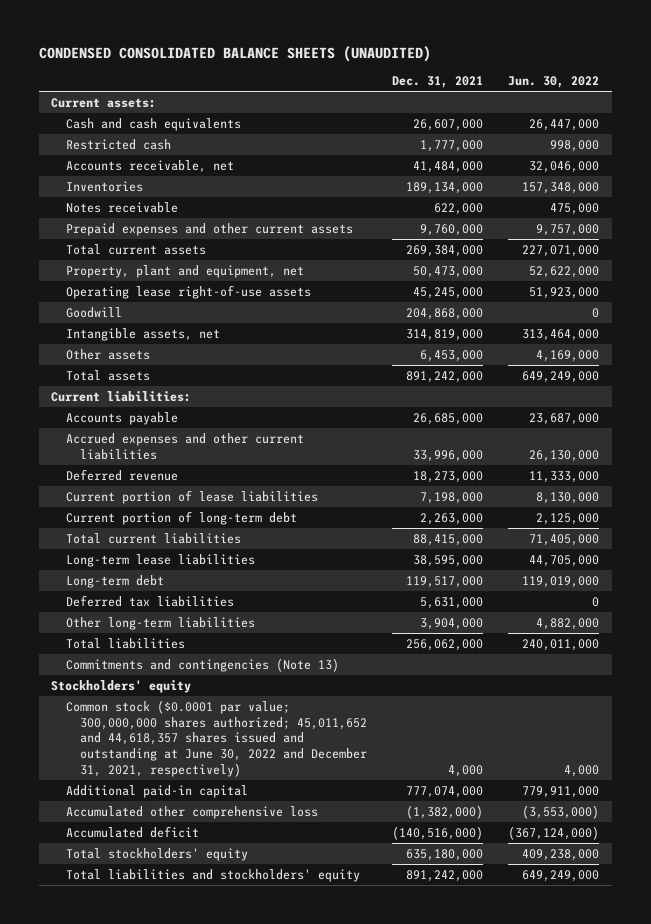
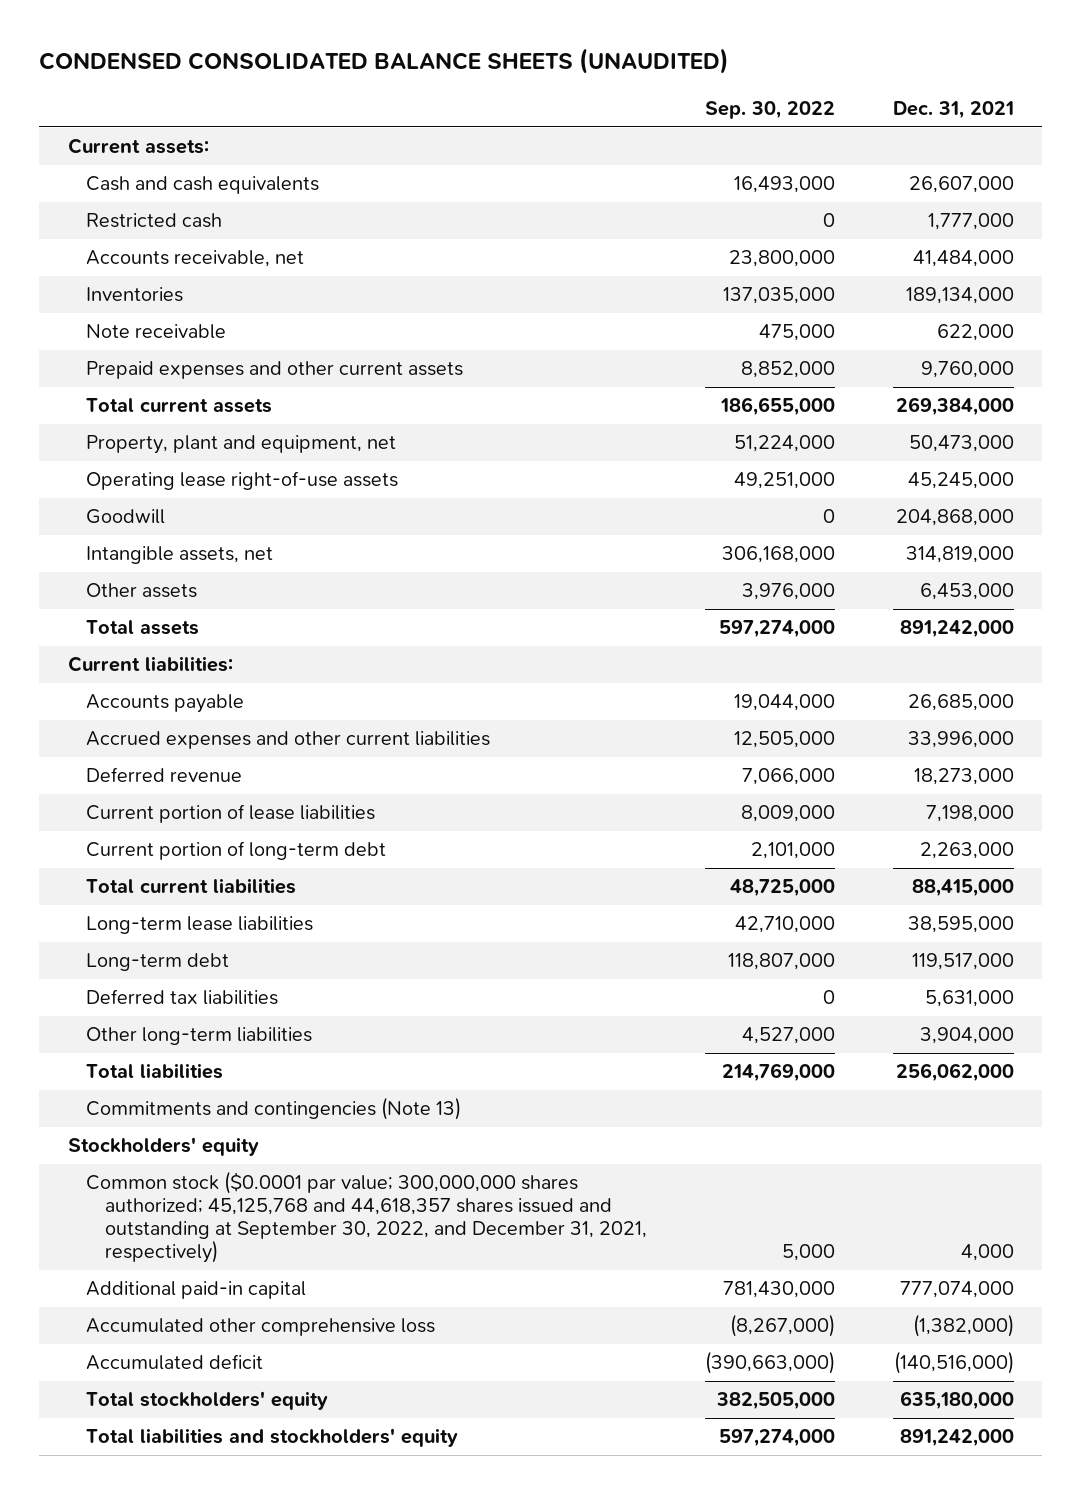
[508,76,600,89] Jun. 30, 2022 -> none
none -> [704,100,835,119] Sep. 30, 2022
[65,201,178,213] Notes receivable -> [86,324,227,340] Note receivable
[65,699,368,777] Common stock ($0.0001 par value; 300,000,000 shares authorized; 45,011,652 and 44,618,357 shares issued and outstanding at June 30, 2022 and December 31, 2021, respectively) -> [86,1171,647,1264] Common stock ($0.0001 par value; 300,000,000 shares authorized; 45,125,768 and 44,618,357 shares issued and outstanding at September 30, 2022, and December 31, 2021, respectively)

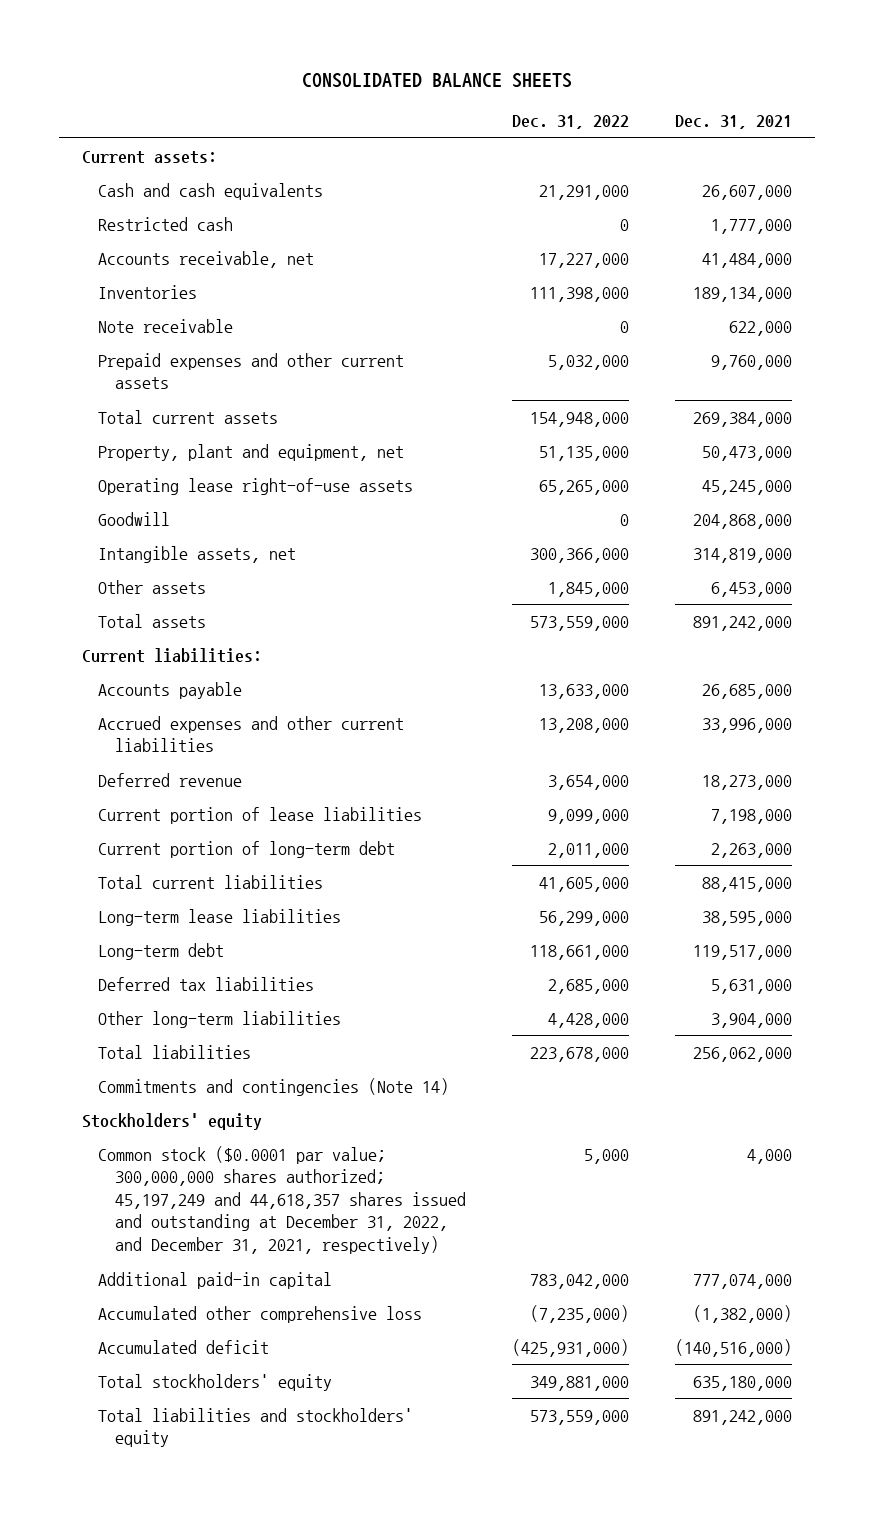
[38,48,729,75] CONDENSED CONSOLIDATED BALANCE SHEETS (UNAUDITED) -> [302,72,573,88] CONSOLIDATED BALANCE SHEETS
[704,100,835,119] Sep. 30, 2022 -> none
none -> [512,115,630,130] Dec. 31, 2022
[86,1097,462,1121] Commitments and contingencies (Note 13) -> [98,1077,450,1096] Commitments and contingencies (Note 14)
[86,1171,647,1264] Common stock ($0.0001 par value; 300,000,000 shares authorized; 45,125,768 and 44,618,357 shares issued and outstanding at September 30, 2022, and December 31, 2021, respectively) -> [98,1145,466,1254] Common stock ($0.0001 par value; 300,000,000 shares authorized; 45,197,249 and 44,618,357 shares issued and outstanding at December 31, 2022, and December 31, 2021, respectively)

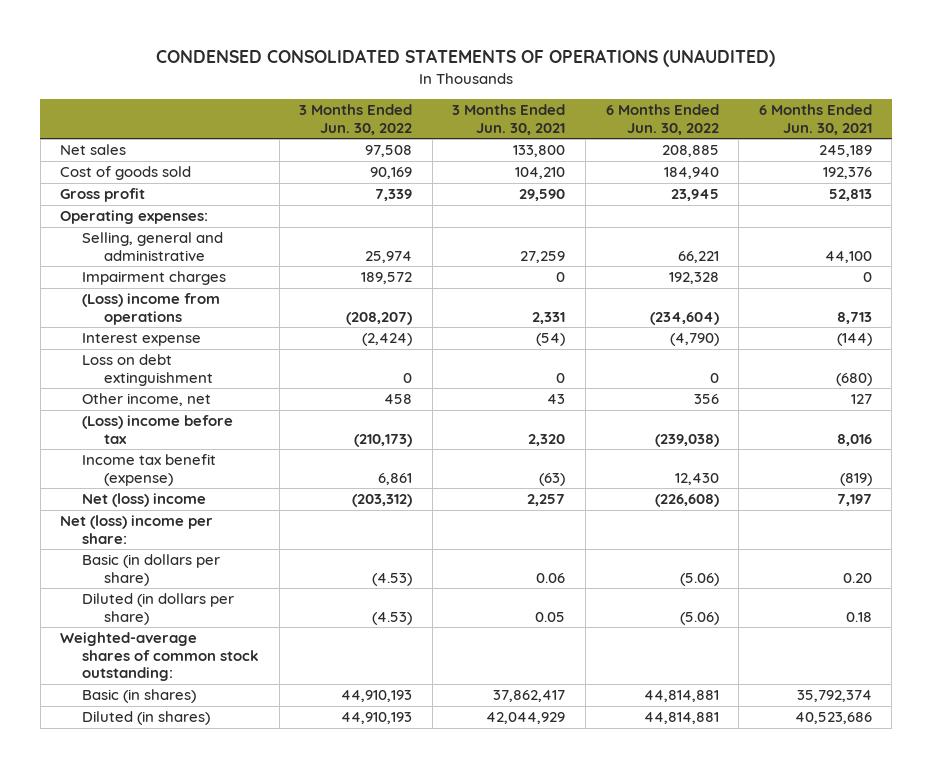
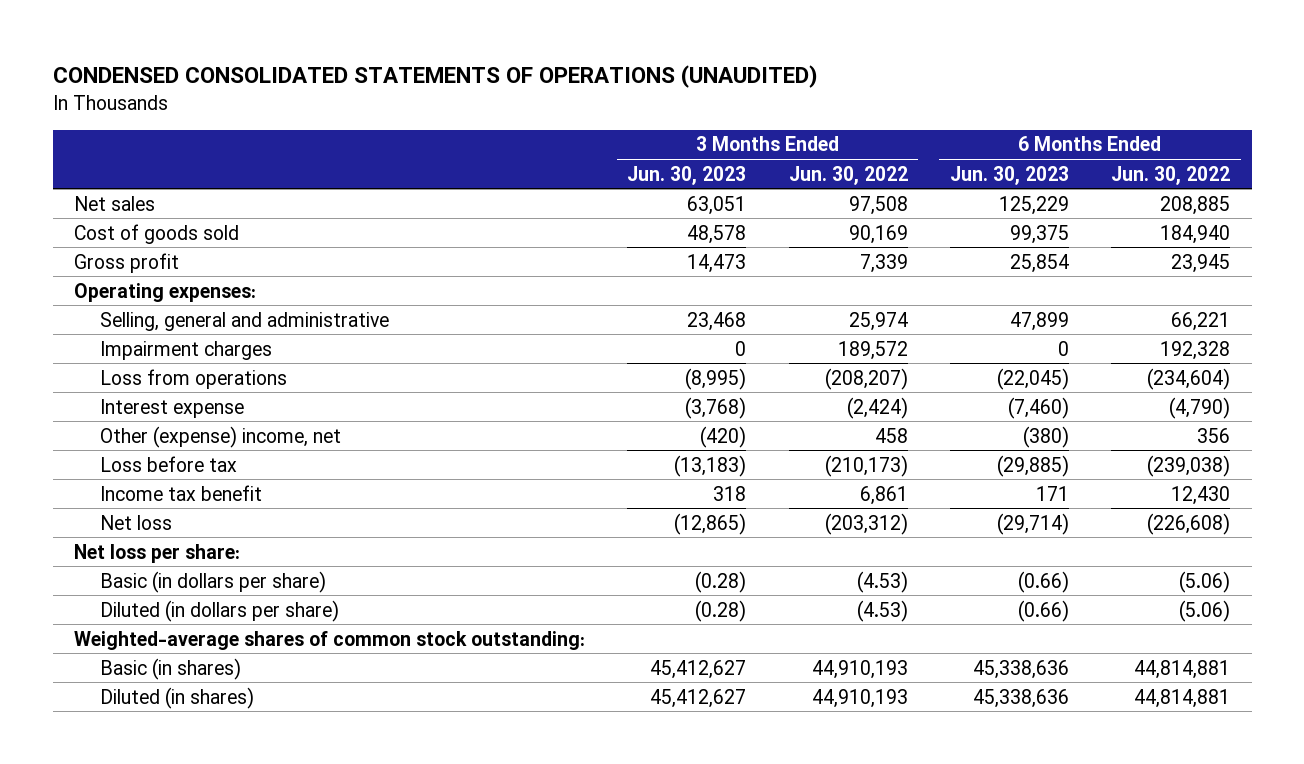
[452,104,566,135] 3 Months Ended Jun. 30, 2021 -> none
[758,104,872,135] 6 Months Ended Jun. 30, 2021 -> none
none -> [627,165,747,185] Jun. 30, 2023
none -> [950,165,1070,185] Jun. 30, 2023
[82,293,221,325] (Loss) income from operations -> [100,368,288,389] Loss from operations
[82,354,214,386] Loss on debt extinguishment -> none
[82,393,212,407] Other income, net -> [100,425,342,448] Other (expense) income, net
[82,415,234,444] (Loss) income before tax -> [100,455,238,472] Loss before tax
[82,454,217,486] Income tax benefit (expense) -> [100,484,263,501] Income tax benefit
[82,493,207,508] Net (loss) income -> [100,514,173,530] Net loss
[60,515,214,544] Net (loss) income per share: -> [74,543,241,563] Net loss per share:

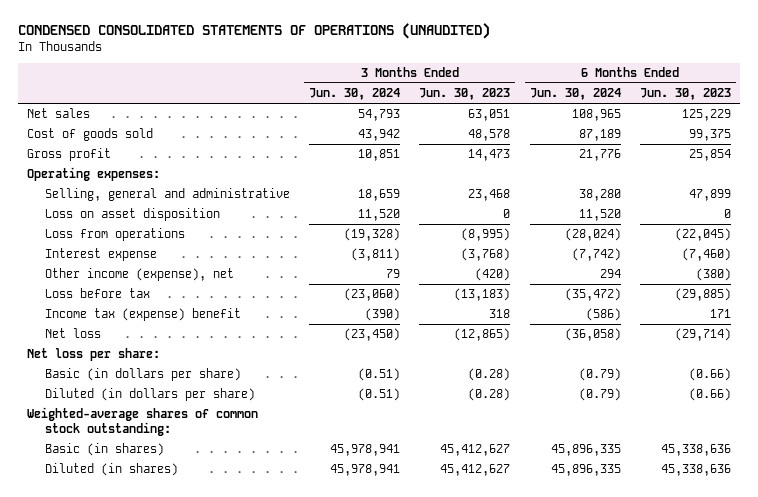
[788,165,908,185] Jun. 30, 2022 -> none
[1111,165,1231,185] Jun. 30, 2022 -> none
none -> [308,88,400,101] Jun. 30, 2024
none -> [529,88,621,101] Jun. 30, 2024
[100,340,273,360] Impairment charges -> none
none -> [44,208,220,222] Loss on asset disposition
[100,425,342,448] Other (expense) income, net -> [44,268,234,282] Other income (expense), net
[100,484,263,501] Income tax benefit -> [44,308,241,322] Income tax (expense) benefit

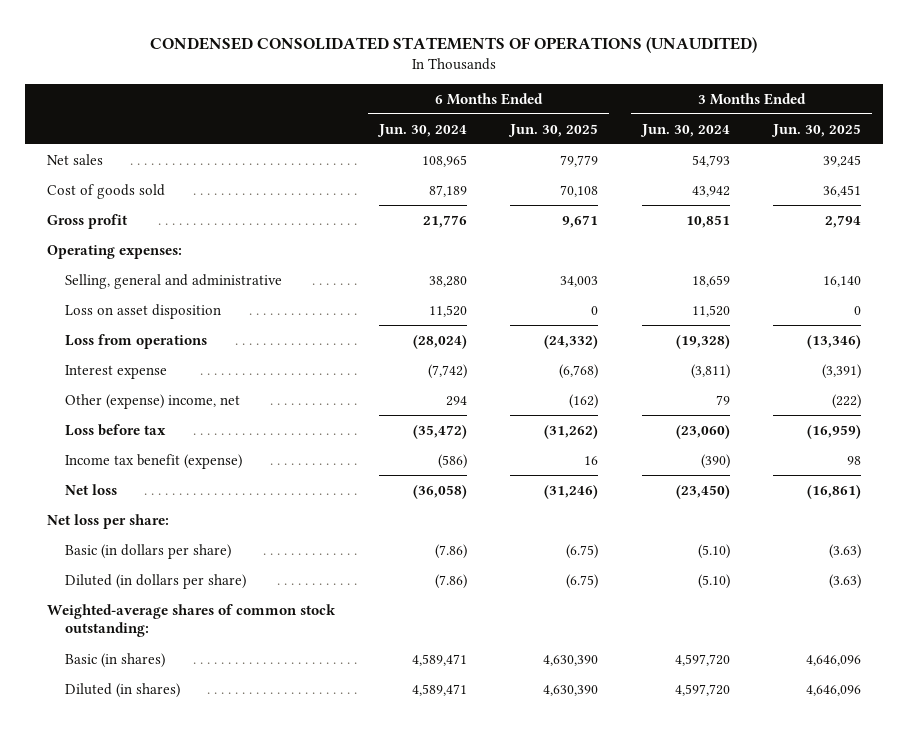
[419,88,511,101] Jun. 30, 2023 -> none
[639,88,731,101] Jun. 30, 2023 -> none
none -> [508,123,599,137] Jun. 30, 2025
none -> [771,123,862,137] Jun. 30, 2025
[44,268,234,282] Other income (expense), net -> [65,393,241,409] Other (expense) income, net
[44,308,241,322] Income tax (expense) benefit -> [65,453,243,469] Income tax benefit (expense)
[357,368,400,382] (0.51) -> [697,543,730,559] (5.10)
[578,368,621,382] (0.79) -> [434,543,467,559] (7.86)
[357,388,400,402] (0.51) -> [697,573,730,589] (5.10)
[578,388,621,402] (0.79) -> [434,573,467,589] (7.86)
[329,444,400,457] 45,978,941 -> [674,653,730,666] 4,597,720
[550,444,621,457] 45,896,335 -> [411,653,467,666] 4,589,471
[329,464,400,477] 45,978,941 -> [674,683,730,696] 4,597,720
[550,464,621,477] 45,896,335 -> [411,683,467,696] 4,589,471

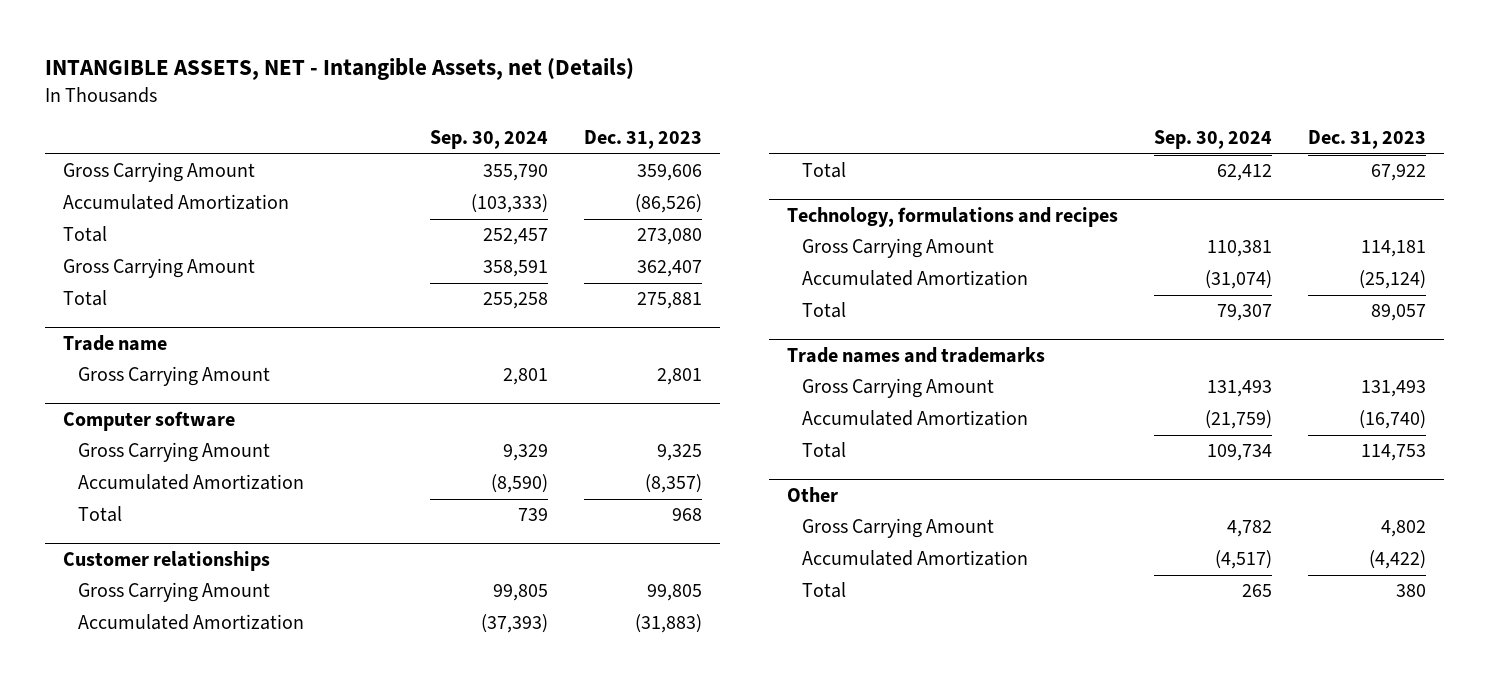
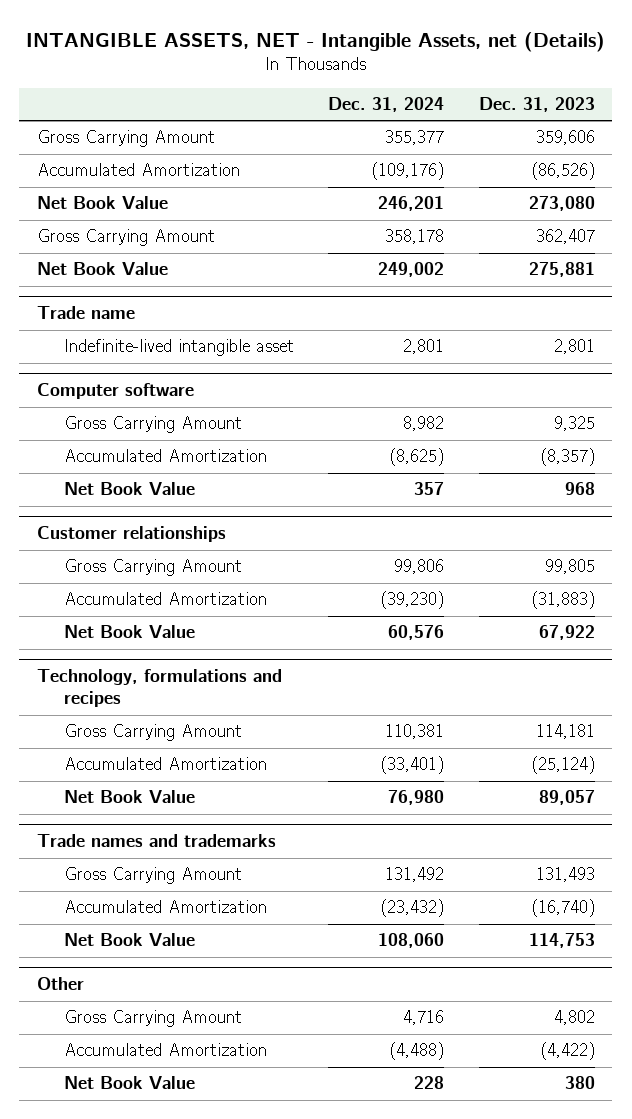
[429,130,548,150] Sep. 30, 2024 -> none
none -> [328,97,445,113] Dec. 31, 2024
[62,226,107,243] Total -> [36,196,168,210] Net Book Value
[62,290,107,307] Total -> [36,262,168,276] Net Book Value
[77,366,270,387] Gross Carrying Amount -> [63,339,294,357] Indefinite-lived intangible asset
[77,506,122,523] Total -> [63,482,195,496] Net Book Value
[802,162,847,179] Total -> [63,625,195,639] Net Book Value
[802,302,847,319] Total -> [63,790,195,804] Net Book Value
[802,442,847,459] Total -> [63,933,195,947] Net Book Value
[802,582,847,599] Total -> [63,1076,195,1090] Net Book Value

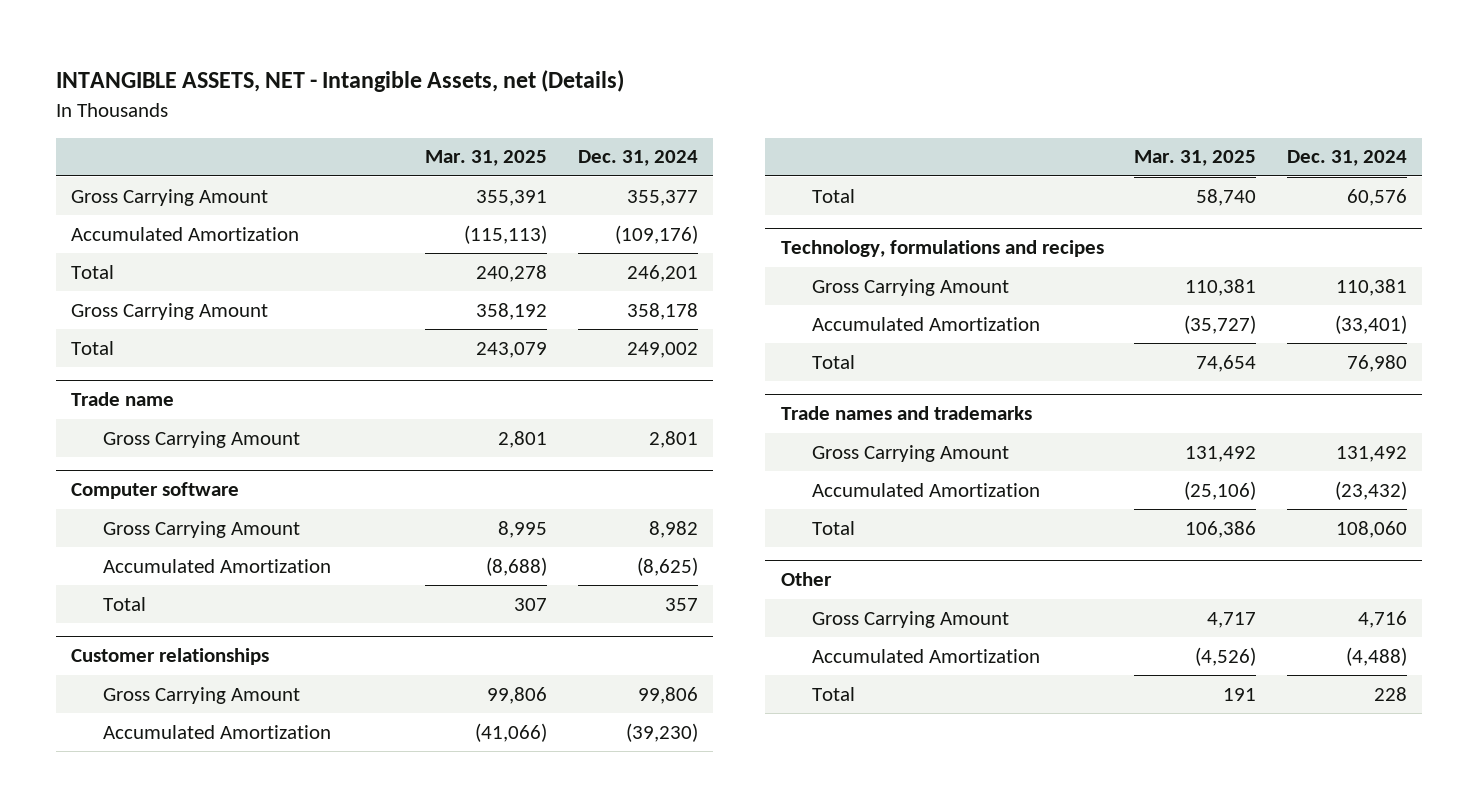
[478,97,595,113] Dec. 31, 2023 -> none
none -> [424,150,547,167] Mar. 31, 2025
[36,196,168,210] Net Book Value -> [71,264,115,279] Total
[36,262,168,276] Net Book Value -> [71,340,115,355] Total
[63,339,294,357] Indefinite-lived intangible asset -> [102,430,300,448] Gross Carrying Amount
[63,482,195,496] Net Book Value -> [102,596,146,611] Total
[63,625,195,639] Net Book Value -> [812,188,856,203] Total
[63,790,195,804] Net Book Value -> [812,354,856,369] Total
[63,933,195,947] Net Book Value -> [812,520,856,535] Total
[63,1076,195,1090] Net Book Value -> [812,686,856,701] Total

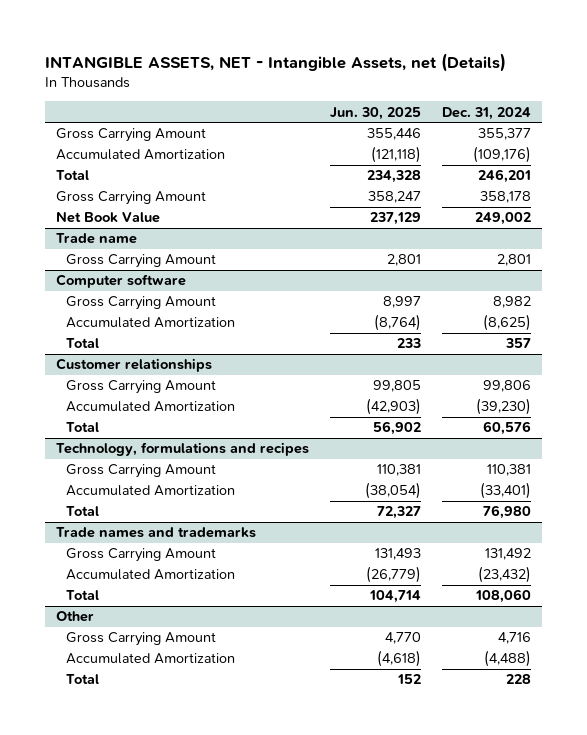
[424,150,547,167] Mar. 31, 2025 -> none
none -> [330,106,422,120] Jun. 30, 2025
[71,340,115,355] Total -> [55,212,160,224] Net Book Value

